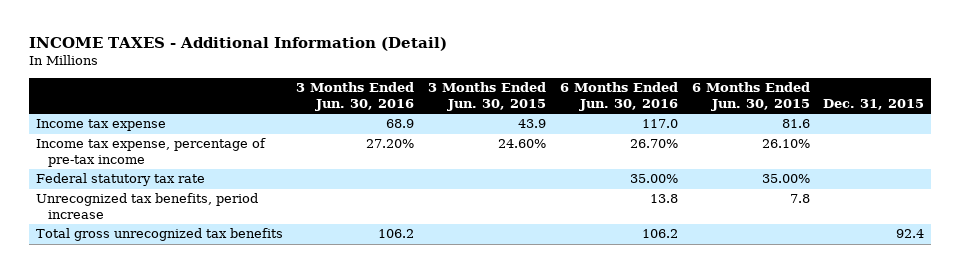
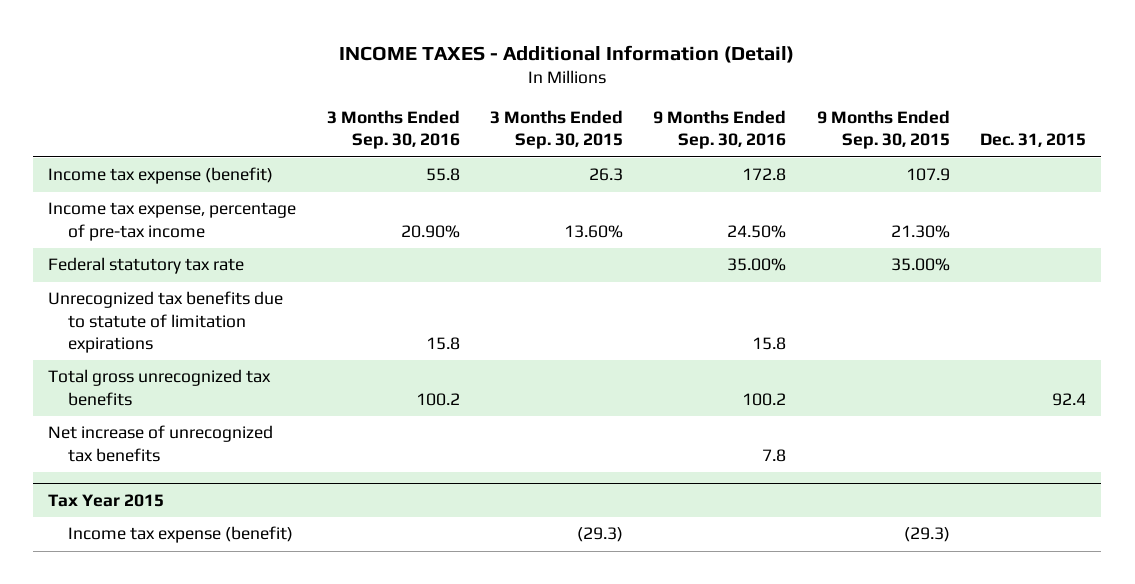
[296,82,415,111] 3 Months Ended Jun. 30, 2016 -> none
[428,82,547,111] 3 Months Ended Jun. 30, 2015 -> none
[559,82,678,111] 6 Months Ended Jun. 30, 2016 -> none
[691,82,810,111] 6 Months Ended Jun. 30, 2015 -> none
none -> [326,110,460,150] 3 Months Ended Sep. 30, 2016
none -> [490,110,624,150] 3 Months Ended Sep. 30, 2015
none -> [653,110,787,150] 9 Months Ended Sep. 30, 2016
none -> [816,110,950,150] 9 Months Ended Sep. 30, 2015
[35,119,166,132] Income tax expense -> [48,167,274,185] Income tax expense (benefit)
[35,193,258,220] Unrecognized tax benefits, period increase -> none
none -> [48,291,284,354] Unrecognized tax benefits due to statute of limitation expirations
none -> [48,425,274,462] Net increase of unrecognized tax benefits
none -> [48,493,165,507] Tax Year 2015
none -> [67,526,293,544] Income tax expense (benefit)

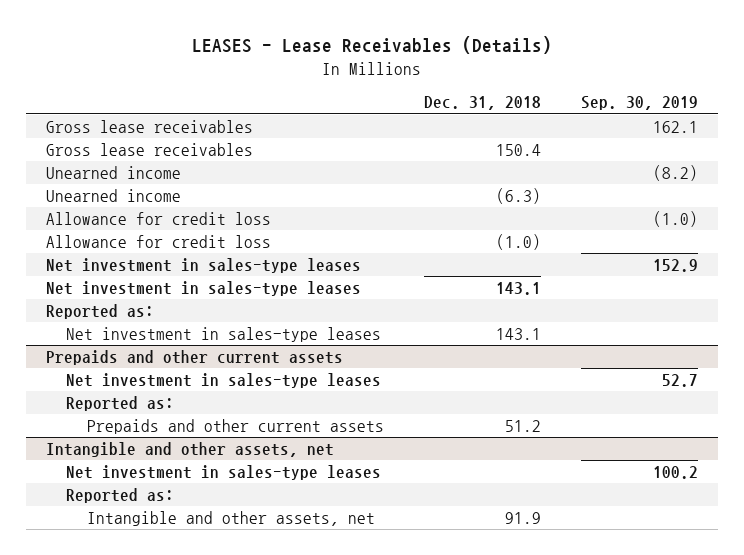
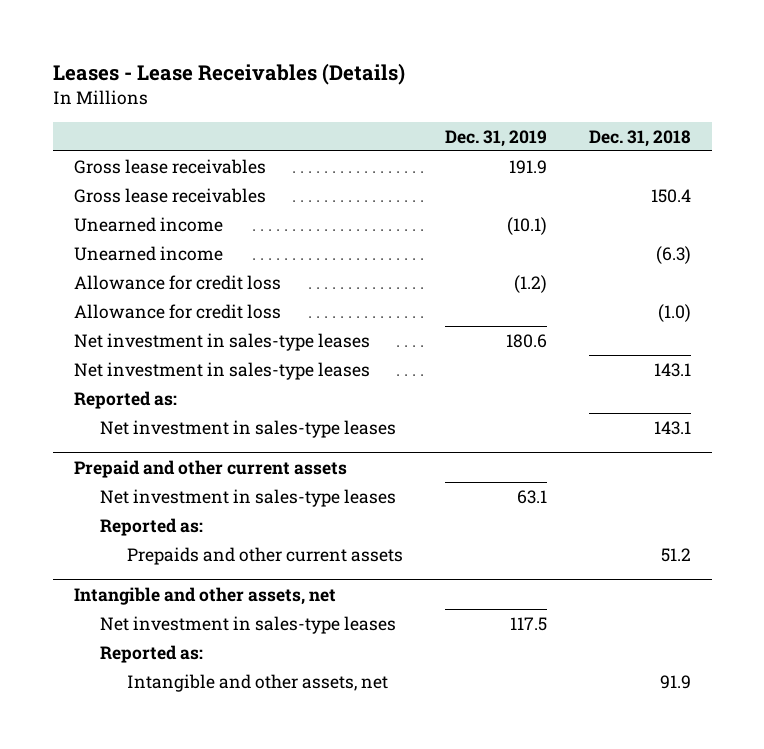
[191,36,552,55] LEASES - Lease Receivables (Details) -> [52,63,405,86] Leases - Lease Receivables (Details)
[581,96,699,111] Sep. 30, 2019 -> none
none -> [444,129,547,147] Dec. 31, 2019
[45,349,343,365] Prepaids and other current assets -> [73,459,347,478] Prepaid and other current assets

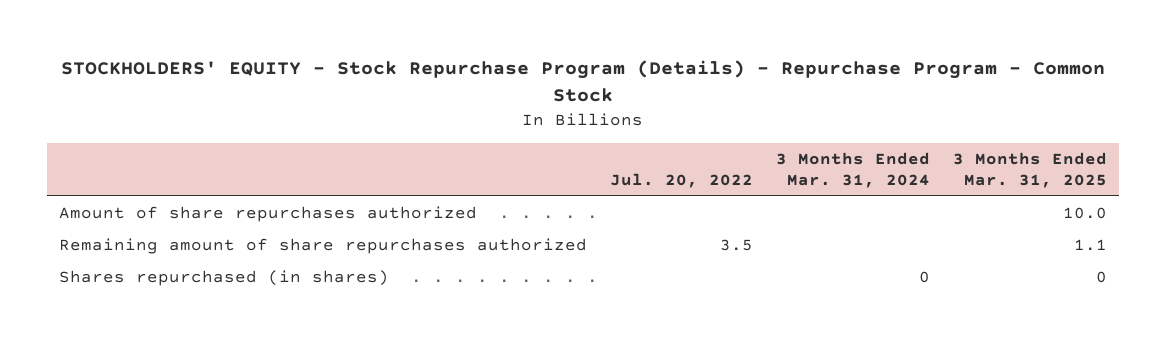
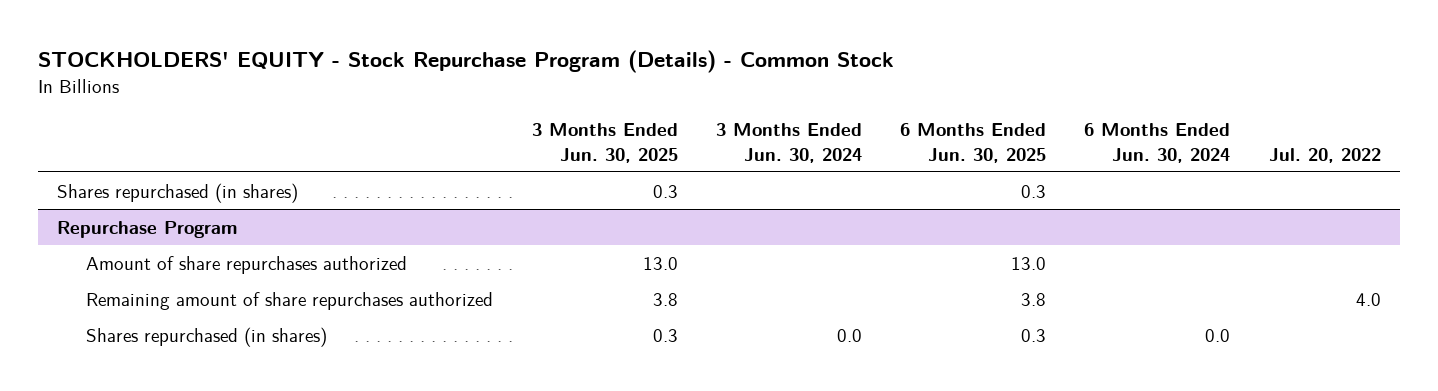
[61,60,1106,103] STOCKHOLDERS' EQUITY - Stock Repurchase Program (Details) - Repurchase Program - Common Stock -> [38,50,895,74] STOCKHOLDERS' EQUITY - Stock Repurchase Program (Details) - Common Stock
[776,151,931,189] 3 Months Ended Mar. 31, 2024 -> none
[953,151,1108,189] 3 Months Ended Mar. 31, 2025 -> none
none -> [531,123,678,163] 3 Months Ended Jun. 30, 2025
none -> [715,123,862,163] 3 Months Ended Jun. 30, 2024
none -> [900,123,1047,163] 6 Months Ended Jun. 30, 2025
none -> [1084,123,1231,163] 6 Months Ended Jun. 30, 2024
[58,205,477,222] Amount of share repurchases authorized -> none
[58,237,587,254] Remaining amount of share repurchases authorized -> none
none -> [57,220,238,238] Repurchase Program
none -> [86,255,408,274] Amount of share repurchases authorized
none -> [86,291,494,310] Remaining amount of share repurchases authorized
none -> [86,326,328,347] Shares repurchased (in shares)

